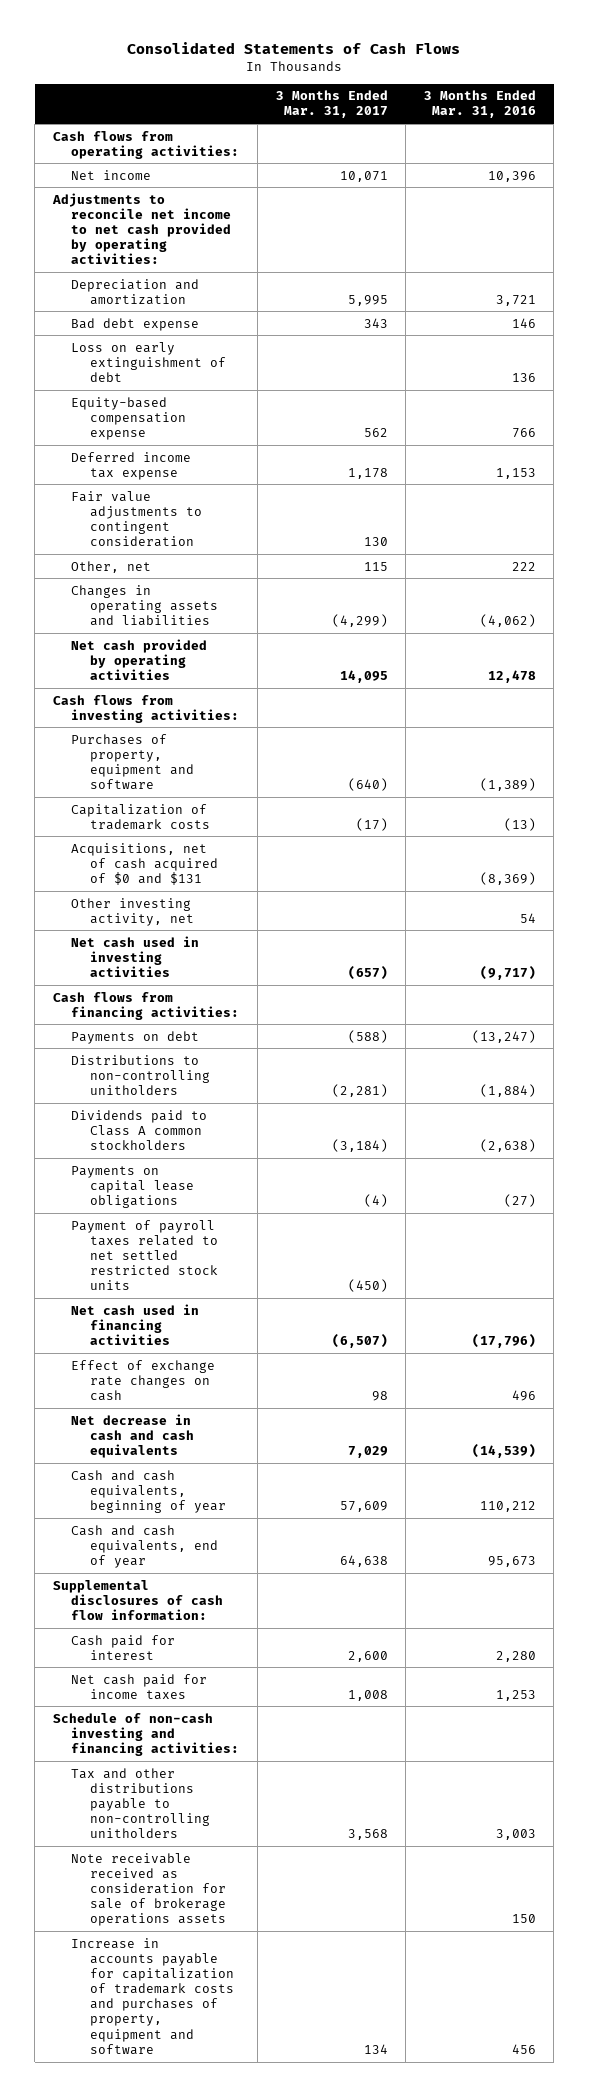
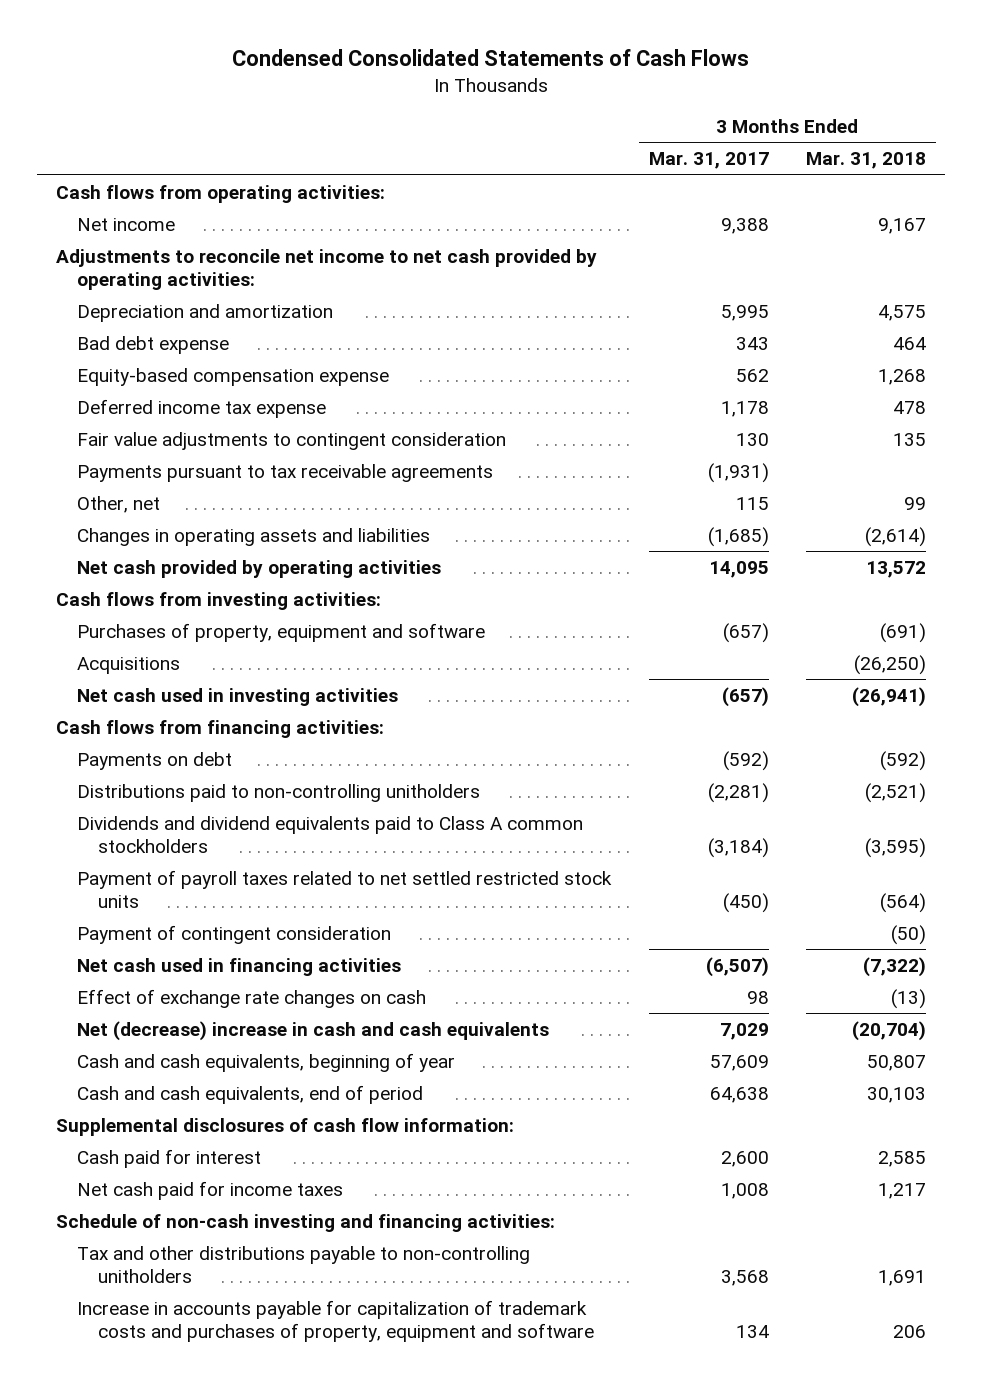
[127,42,461,55] Consolidated Statements of Cash Flows -> [232,49,750,67] Condensed Consolidated Statements of Cash Flows
[423,90,536,119] 3 Months Ended Mar. 31, 2016 -> none
none -> [806,152,927,170] Mar. 31, 2018
[339,170,388,182] 10,071 -> [720,217,769,234] 9,388
[71,341,226,382] Loss on early extinguishment of debt -> none
none -> [76,463,493,482] Payments pursuant to tax receivable agreements
[331,613,388,627] (4,299) -> [707,526,769,547] (1,685)
[71,803,210,830] Capitalization of trademark costs -> none
[71,897,194,926] Other investing activity, net -> none
[347,778,388,792] (640) -> [722,622,769,643] (657)
[71,842,218,885] Acquisitions, net of cash acquired of $0 and $131 -> [76,656,180,674] Acquisitions
[71,1165,194,1208] Payments on capital lease obligations -> none
[347,1029,388,1043] (588) -> [722,750,769,771] (592)
[71,1054,210,1095] Distributions to non-controlling unitholders -> [76,783,480,802] Distributions paid to non-controlling unitholders
[71,1109,208,1150] Dividends paid to Class A common stockholders -> [76,815,583,853] Dividends and dividend equivalents paid to Class A common stockholders
none -> [76,924,391,944] Payment of contingent consideration
[71,1413,194,1458] Net decrease in cash and cash equivalents -> [76,1020,549,1041] Net (decrease) increase in cash and cash equivalents
[71,1524,218,1568] Cash and cash equivalents, end of year -> [76,1084,423,1104] Cash and cash equivalents, end of period
[71,1852,226,1927] Note receivable received as consideration for sale of brokerage operations assets -> none

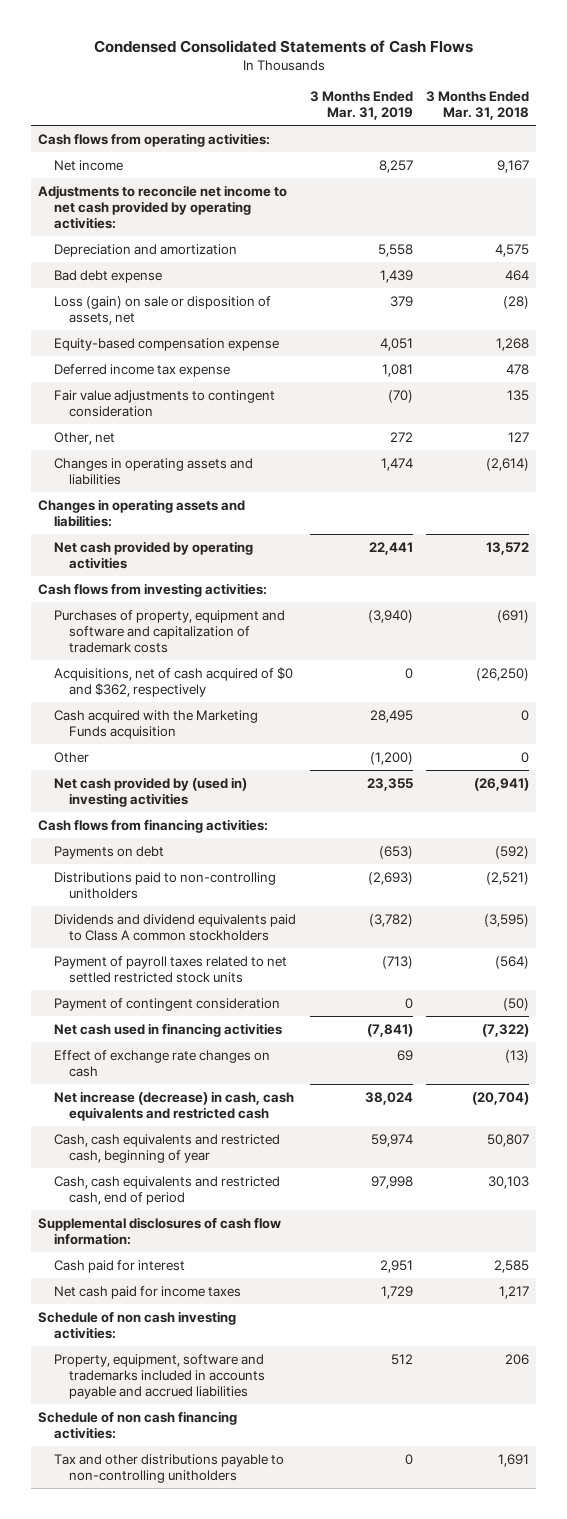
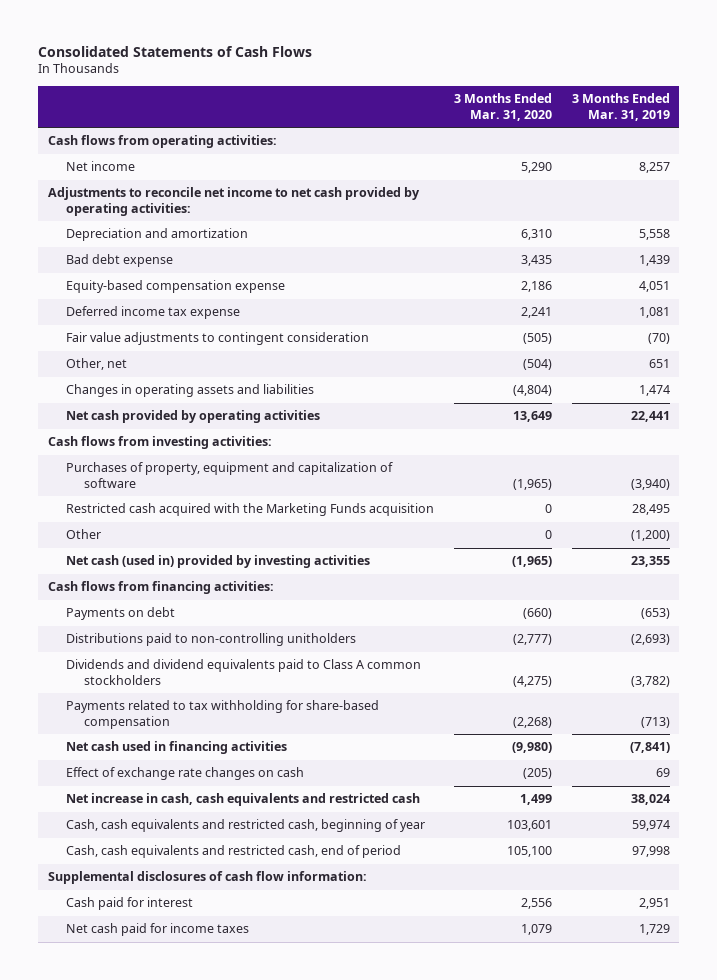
[93,40,473,54] Condensed Consolidated Statements of Cash Flows -> [37,45,312,57] Consolidated Statements of Cash Flows
[426,91,530,121] 3 Months Ended Mar. 31, 2018 -> none
none -> [453,92,552,121] 3 Months Ended Mar. 31, 2020
[53,295,271,325] Loss (gain) on sale or disposition of assets, net -> none
[389,431,413,442] 272 -> [648,359,670,369] 651
[37,498,245,527] Changes in operating assets and liabilities: -> none
[53,666,293,697] Acquisitions, net of cash acquired of $0 and $362, respectively -> none
[53,609,285,653] Purchases of property, equipment and software and capitalization of trademark costs -> [65,462,393,489] Purchases of property, equipment and capitalization of software
[53,709,258,739] Cash acquired with the Marketing Funds acquisition -> [65,503,434,517] Restricted cash acquired with the Marketing Funds acquisition
[53,776,247,807] Net cash provided by (used in) investing activities -> [65,555,370,569] Net cash (used in) provided by investing activities
[53,997,280,1011] Payment of contingent consideration -> none
[53,955,287,983] Payment of payroll taxes related to net settled restricted stock units -> [65,700,379,730] Payments related to tax withholding for share-based compensation
[53,1090,294,1121] Net increase (decrease) in cash, cash equivalents and restricted cash -> [65,793,420,807] Net increase in cash, cash equivalents and restricted cash
[37,1310,236,1339] Schedule of non cash investing activities: -> none
[53,1353,266,1399] Property, equipment, software and trademarks included in accounts payable and accrued liabilities -> none
[37,1410,237,1439] Schedule of non cash financing activities: -> none
[53,1453,284,1483] Tax and other distributions payable to non-controlling unitholders -> none

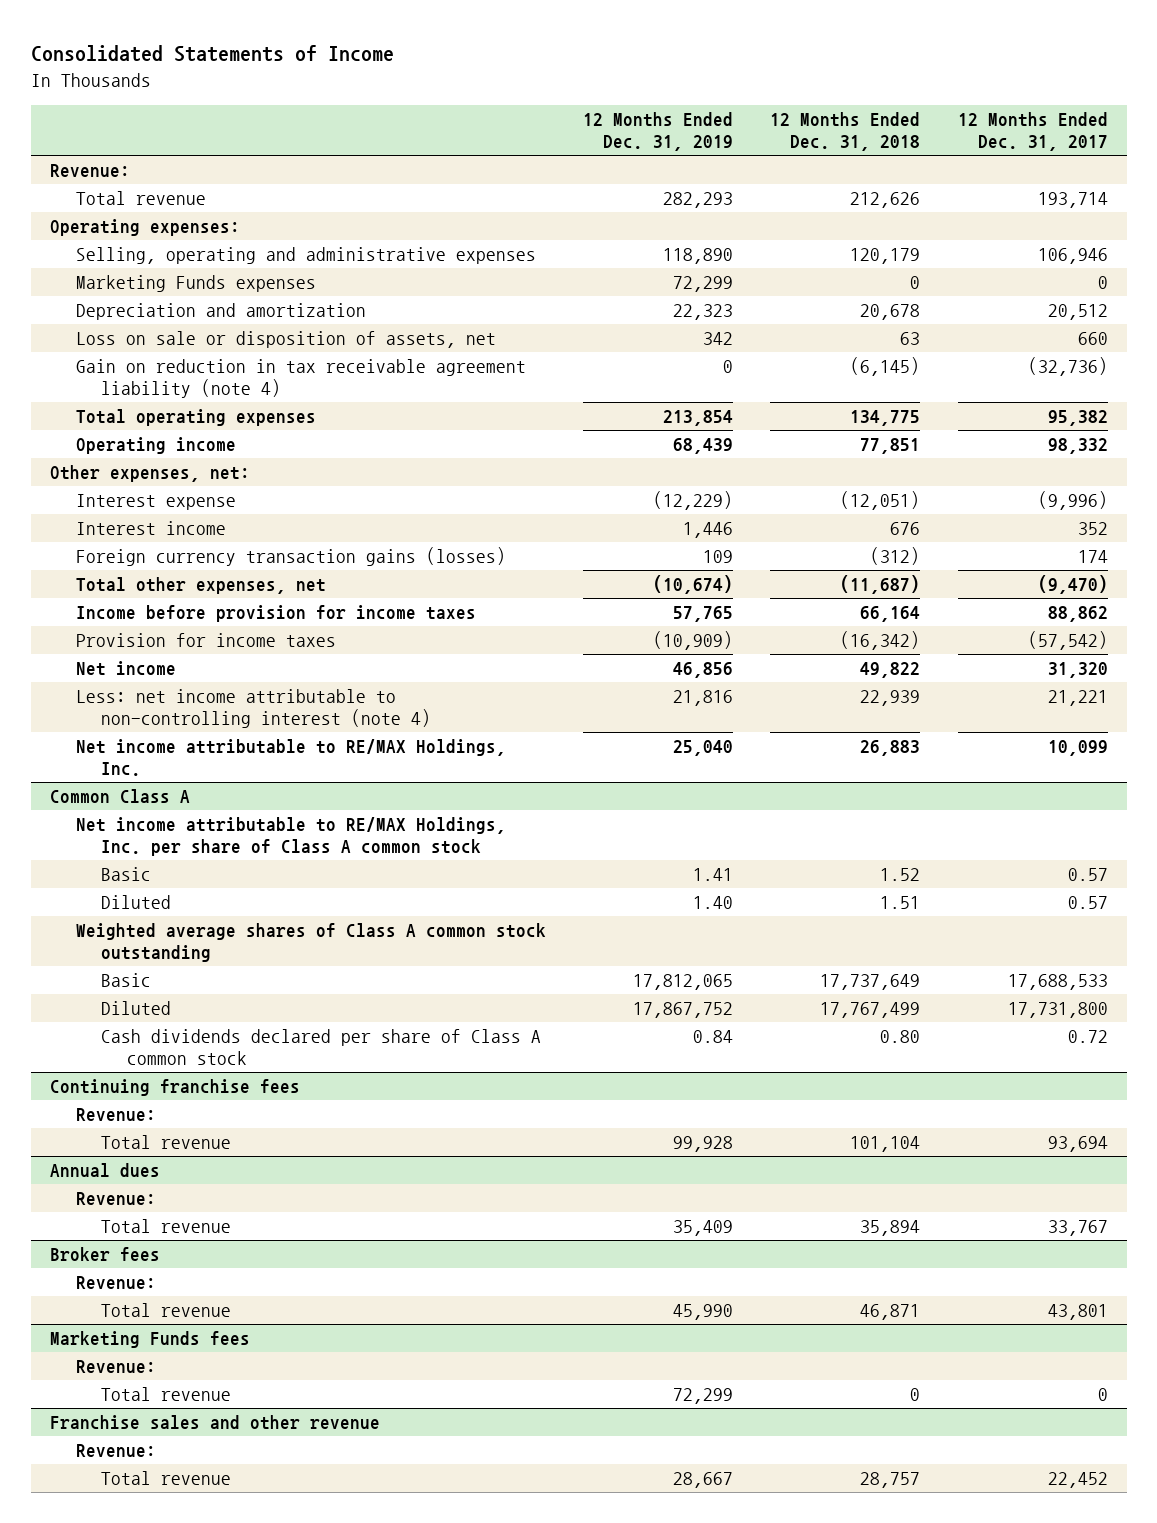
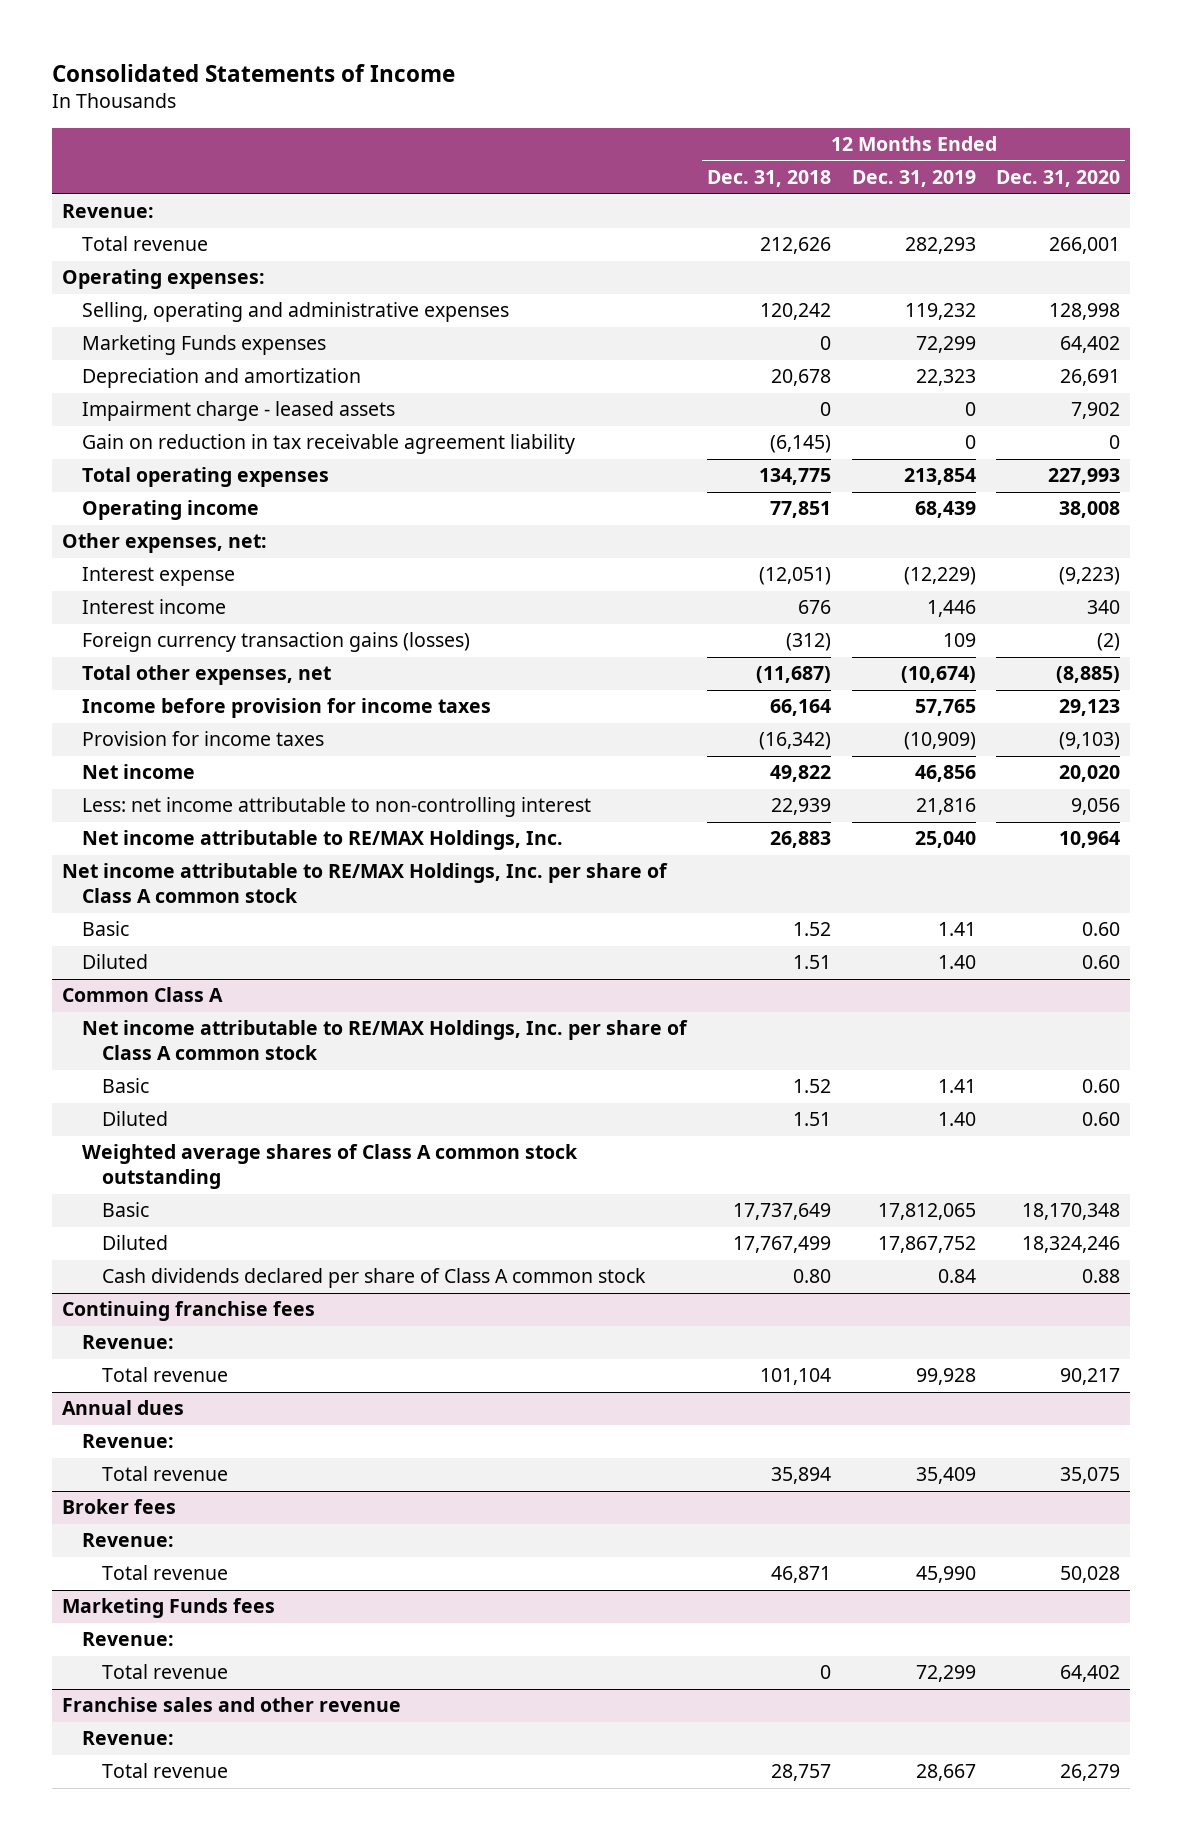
[957,112,1108,152] 12 Months Ended Dec. 31, 2017 -> none
none -> [995,170,1120,188] Dec. 31, 2020
[662,248,733,265] 118,890 -> [904,303,976,321] 119,232
[850,248,921,265] 120,179 -> [760,303,832,321] 120,242
[75,331,496,349] Loss on sale or disposition of assets, net -> none
none -> [82,401,396,422] Impairment charge - leased assets
[75,359,526,399] Gain on reduction in tax receivable agreement liability (note 4) -> [82,434,576,455] Gain on reduction in tax receivable agreement liability
[75,689,432,729] Less: net income attributable to non-controlling interest (note 4) -> [82,797,592,818] Less: net income attributable to non-controlling interest
none -> [61,863,668,904] Net income attributable to RE/MAX Holdings, Inc. per share of Class A common stock
none -> [82,921,130,937] Basic
none -> [82,954,149,970] Diluted

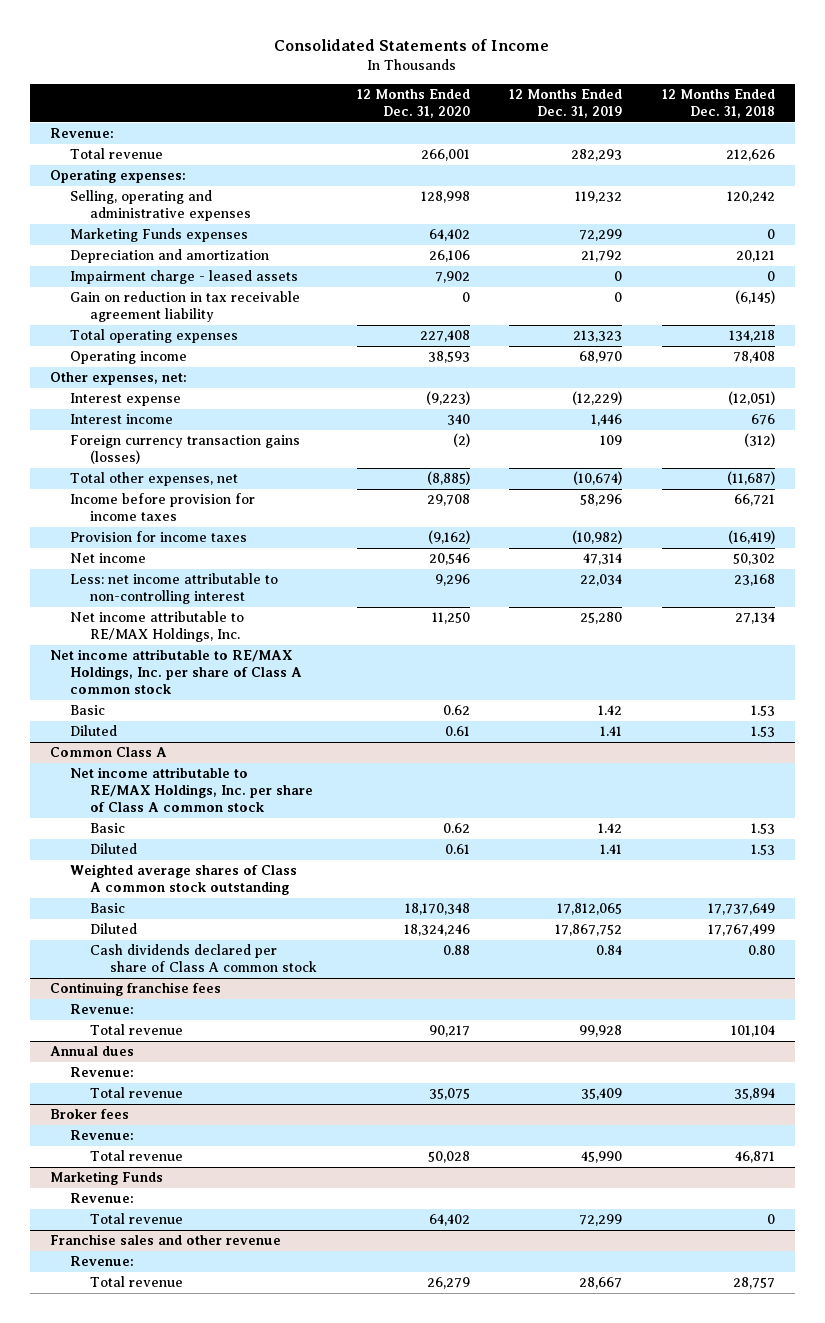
[771,369,832,387] 20,678 -> [735,250,775,263] 20,121
[915,369,976,387] 22,323 -> [581,250,623,263] 21,792
[1059,369,1120,387] 26,691 -> [428,250,470,263] 26,106
[759,468,832,486] 134,775 -> [728,330,775,343] 134,218
[903,468,976,486] 213,854 -> [573,330,623,343] 213,323
[1047,468,1120,486] 227,993 -> [419,330,470,343] 227,408
[770,501,832,519] 77,851 -> [732,351,775,364] 78,408
[914,501,976,519] 68,439 -> [579,351,623,364] 68,970
[1058,501,1120,519] 38,008 -> [427,351,470,364] 38,593
[770,699,832,717] 66,164 -> [733,494,775,507] 66,721
[914,699,976,717] 57,765 -> [580,494,623,507] 58,296
[1058,699,1120,717] 29,123 -> [426,494,470,507] 29,708
[759,732,832,751] (16,342) -> [727,530,775,545] (16,419)
[903,732,976,751] (10,909) -> [572,530,623,545] (10,982)
[1058,732,1120,751] (9,103) -> [427,530,470,545] (9,162)
[770,765,832,783] 49,822 -> [732,553,775,566] 50,302
[914,765,976,783] 46,856 -> [583,553,623,566] 47,314
[1058,765,1120,783] 20,020 -> [428,553,470,566] 20,546
[771,798,832,816] 22,939 -> [733,574,775,587] 23,168
[915,798,976,816] 21,816 -> [580,574,623,587] 22,034
[1070,798,1120,816] 9,056 -> [434,574,470,587] 9,296
[770,831,832,849] 26,883 -> [734,612,775,625] 27,134
[914,831,976,849] 25,040 -> [580,612,623,625] 25,280
[1058,831,1120,849] 10,964 -> [431,612,470,625] 11,250
[793,922,832,937] 1.52 -> [750,705,775,717] 1.53
[937,922,976,937] 1.41 -> [598,705,623,716] 1.42
[1081,922,1120,937] 0.60 -> [442,705,470,716] 0.62
[793,955,832,970] 1.51 -> [750,726,775,738] 1.53
[937,955,976,970] 1.40 -> [600,726,623,737] 1.41
[1081,955,1120,970] 0.60 -> [444,726,470,737] 0.61
[793,1079,832,1094] 1.52 -> [750,823,775,835] 1.53
[937,1079,976,1094] 1.41 -> [598,823,623,834] 1.42
[1081,1079,1120,1094] 0.60 -> [442,823,470,834] 0.62
[793,1112,832,1127] 1.51 -> [750,844,775,856] 1.53
[937,1112,976,1127] 1.40 -> [600,844,623,855] 1.41
[1081,1112,1120,1127] 0.60 -> [444,844,470,855] 0.61
[61,1598,275,1619] Marketing Funds fees -> [49,1171,163,1186] Marketing Funds

